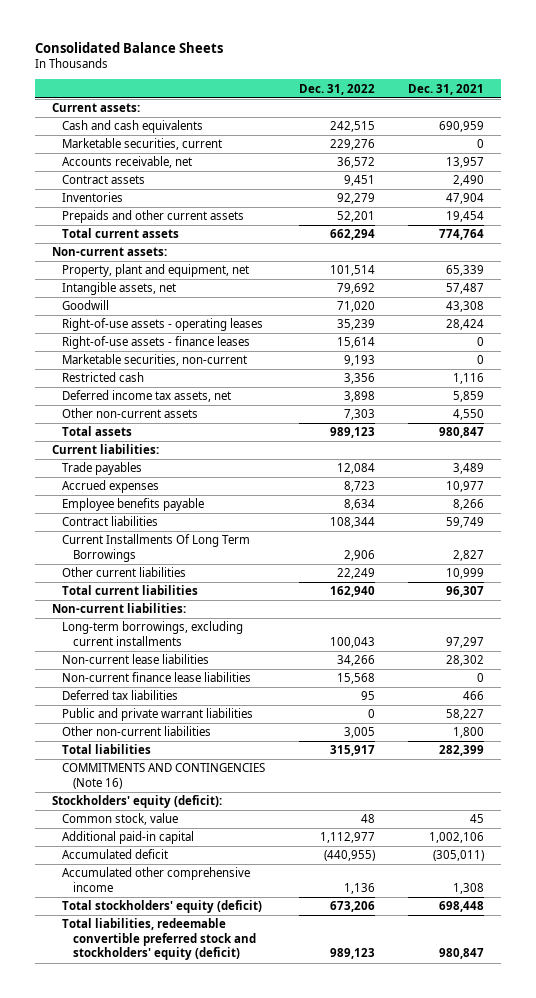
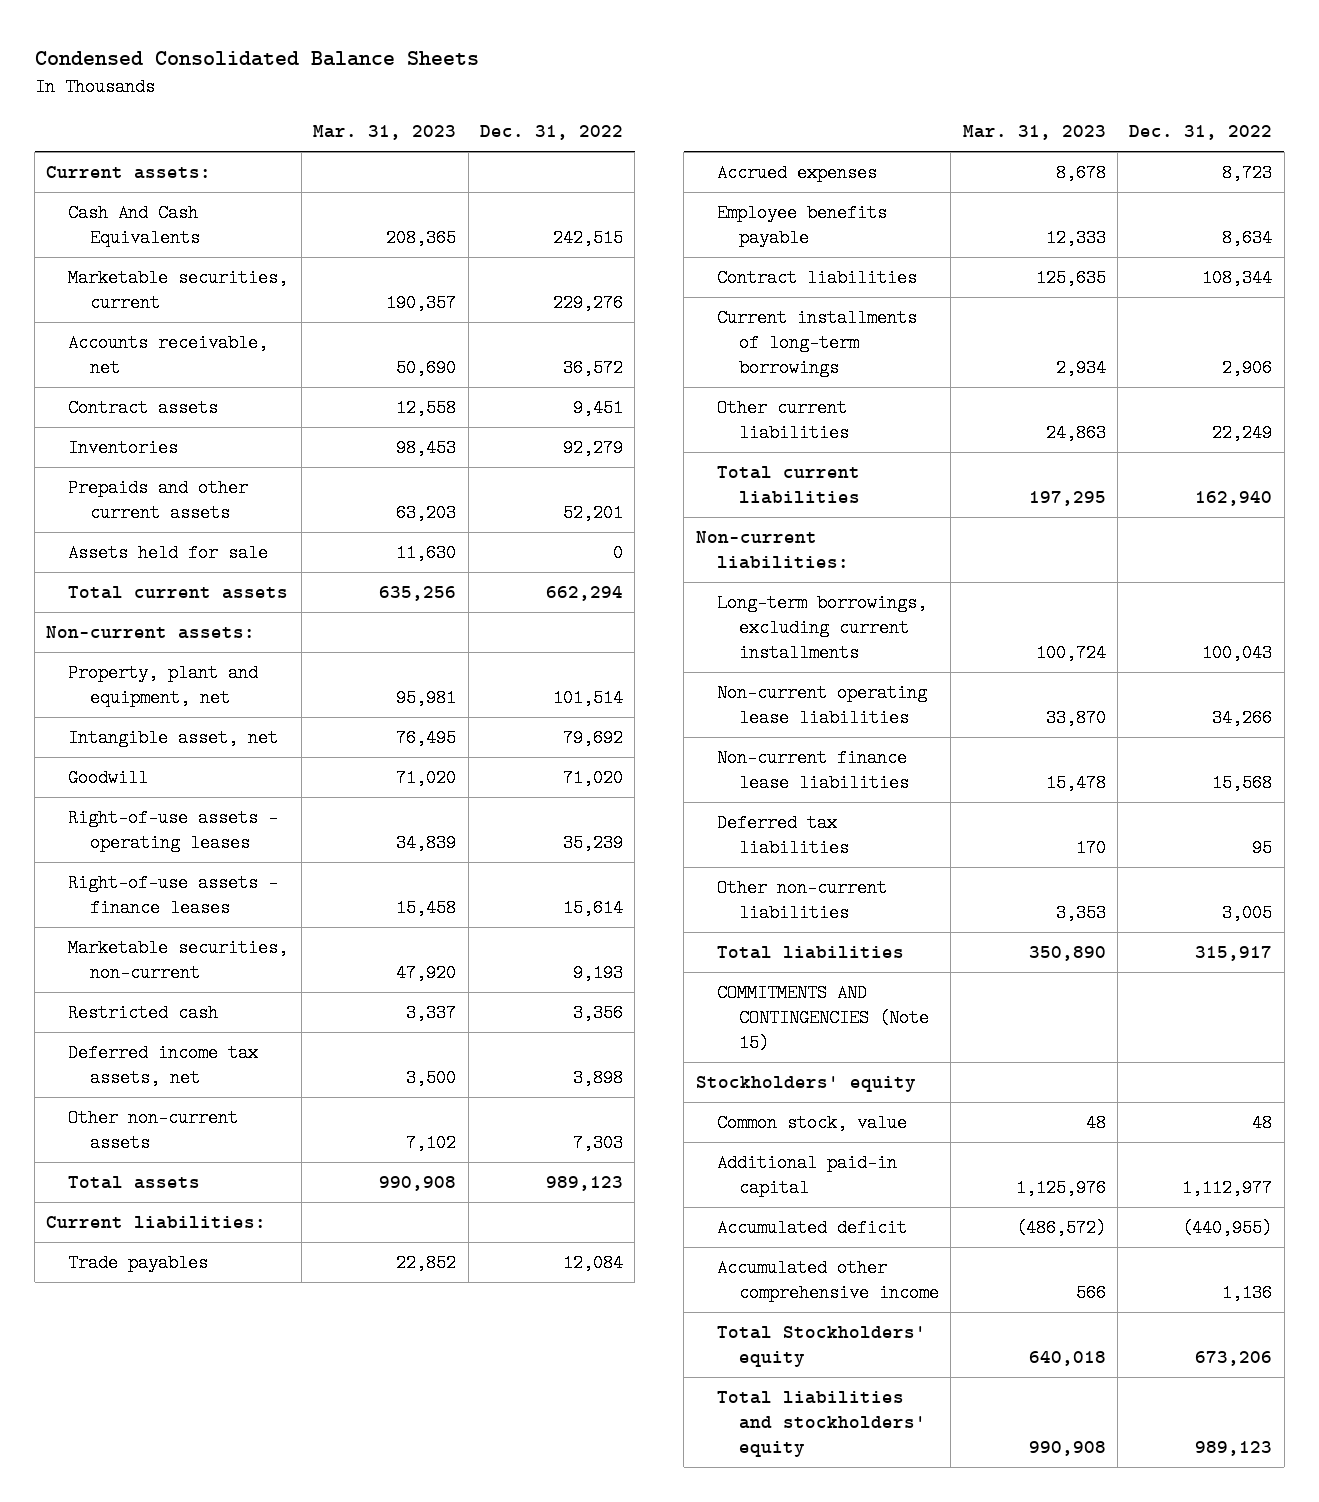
[35,41,224,53] Consolidated Balance Sheets -> [34,51,479,67] Condensed Consolidated Balance Sheets
[408,83,485,95] Dec. 31, 2021 -> none
none -> [313,125,457,141] Mar. 31, 2023
[62,120,204,134] Cash and cash equivalents -> [68,204,200,247] Cash And Cash Equivalents
none -> [68,544,269,563] Assets held for sale
[62,282,177,296] Intangible assets, net -> [68,729,279,748] Intangible asset, net
[62,534,251,562] Current Installments Of Long Term Borrowings -> [717,309,918,377] Current installments of long-term borrowings
[62,654,210,665] Non-current lease liabilities -> [717,684,928,727] Non-current operating lease liabilities
[62,708,254,722] Public and private warrant liabilities -> none
[62,763,266,789] COMMITMENTS AND CONTINGENCIES (Note 16) -> [717,984,929,1052] COMMITMENTS AND CONTINGENCIES (Note 15)
[51,795,222,809] Stockholders' equity (deficit): -> [695,1076,916,1093] Stockholders' equity
[62,900,263,914] Total stockholders' equity (deficit) -> [717,1326,927,1367] Total Stockholders' equity
[62,918,256,961] Total liabilities, redeemable convertible preferred stock and stockholders' equity (deficit) -> [717,1391,926,1457] Total liabilities and stockholders' equity

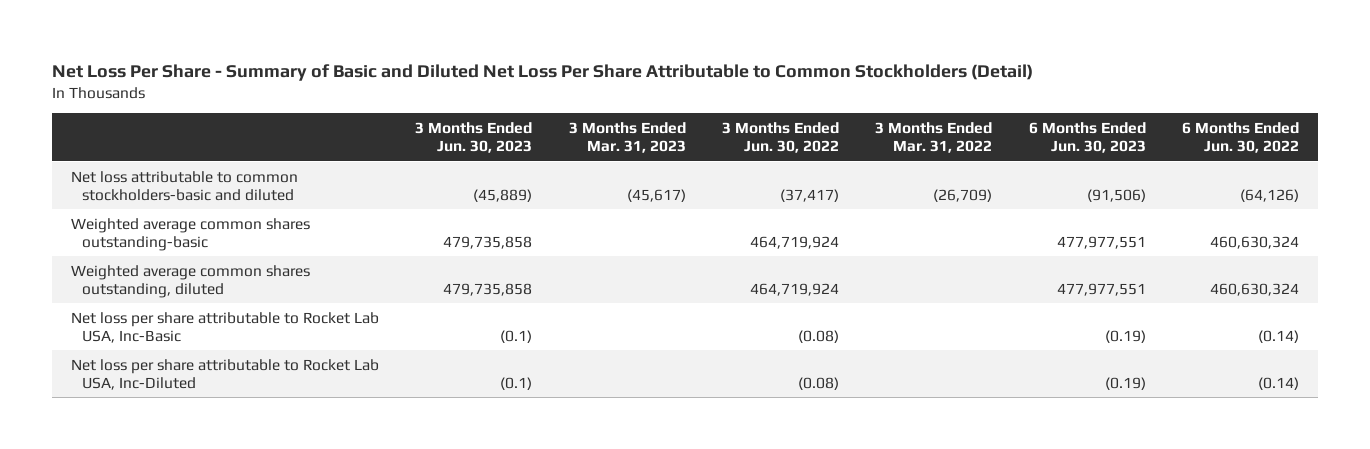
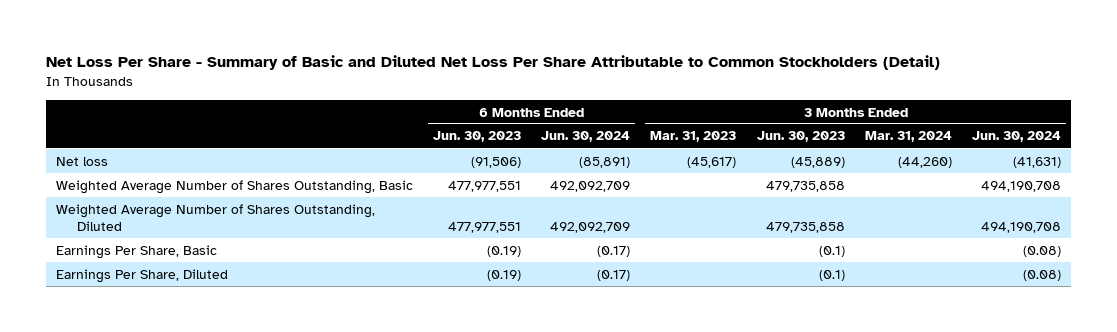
[722,121,840,154] 3 Months Ended Jun. 30, 2022 -> none
[875,121,993,154] 3 Months Ended Mar. 31, 2022 -> none
[1182,121,1300,154] 6 Months Ended Jun. 30, 2022 -> none
none -> [541,131,631,143] Jun. 30, 2024
none -> [864,131,952,143] Mar. 31, 2024
none -> [972,131,1062,143] Jun. 30, 2024
[70,170,298,201] Net loss attributable to common stockholders-basic and diluted -> [55,156,108,166] Net loss
[70,217,310,251] Weighted average common shares outstanding-basic -> [55,179,413,194] Weighted Average Number of Shares Outstanding, Basic
[70,264,310,298] Weighted average common shares outstanding, diluted -> [55,203,375,232] Weighted Average Number of Shares Outstanding, Diluted
[70,311,379,343] Net loss per share attributable to Rocket Lab USA, Inc-Basic -> [55,244,217,259] Earnings Per Share, Basic
[70,358,379,390] Net loss per share attributable to Rocket Lab USA, Inc-Diluted -> [55,268,228,283] Earnings Per Share, Diluted

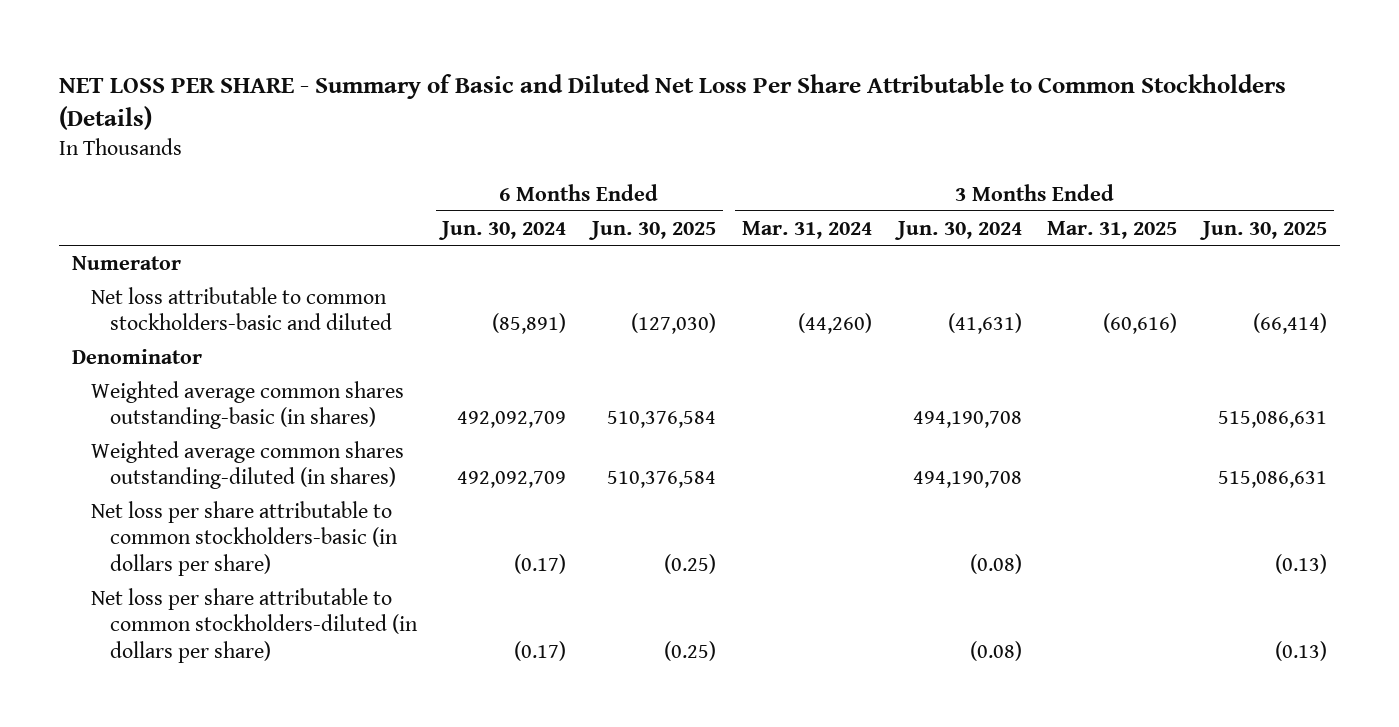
[45,55,940,71] Net Loss Per Share - Summary of Basic and Diluted Net Loss Per Share Attributable to Common Stockholders (Detail) -> [59,73,1287,131] NET LOSS PER SHARE - Summary of Basic and Diluted Net Loss Per Share Attributable to Common Stockholders (Details)
[432,131,521,143] Jun. 30, 2023 -> none
[650,131,737,143] Mar. 31, 2023 -> none
[756,131,845,143] Jun. 30, 2023 -> none
none -> [588,220,717,240] Jun. 30, 2025
none -> [1047,220,1178,239] Mar. 31, 2025
none -> [1199,220,1328,240] Jun. 30, 2025
none -> [71,255,181,270] Numerator
[55,156,108,166] Net loss -> [90,286,392,331] Net loss attributable to common stockholders-basic and diluted
none -> [71,348,202,364] Denominator
[55,179,413,194] Weighted Average Number of Shares Outstanding, Basic -> [90,380,404,430] Weighted average common shares outstanding-basic (in shares)
[55,203,375,232] Weighted Average Number of Shares Outstanding, Diluted -> [90,440,404,490] Weighted average common shares outstanding-diluted (in shares)
[55,244,217,259] Earnings Per Share, Basic -> [90,500,398,576] Net loss per share attributable to common stockholders-basic (in dollars per share)
[55,268,228,283] Earnings Per Share, Diluted -> [90,587,418,663] Net loss per share attributable to common stockholders-diluted (in dollars per share)

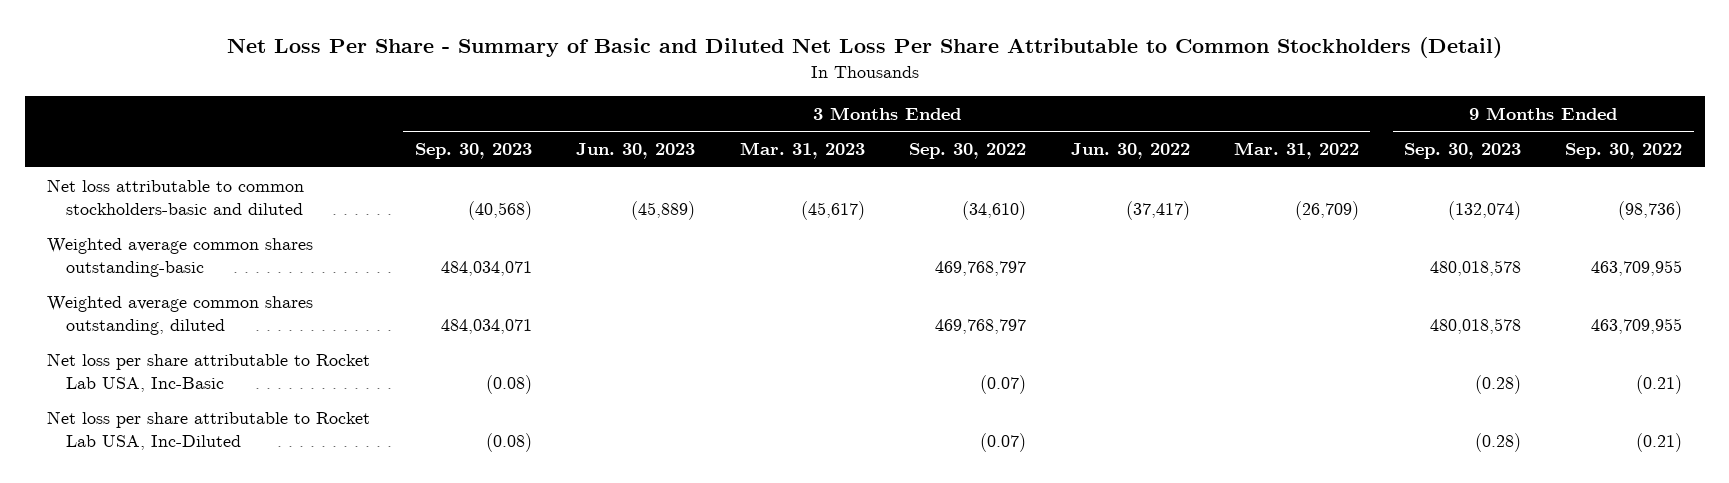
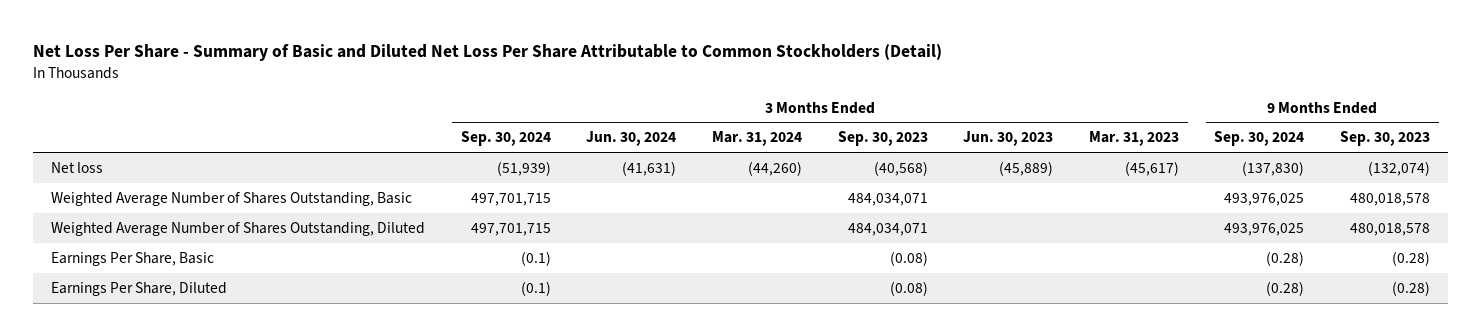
[909,143,1027,160] Sep. 30, 2022 -> none
[1070,143,1190,160] Jun. 30, 2022 -> none
[1234,142,1360,160] Mar. 31, 2022 -> none
[1565,143,1683,160] Sep. 30, 2022 -> none
none -> [460,131,551,147] Sep. 30, 2024
none -> [586,131,677,147] Jun. 30, 2024
none -> [711,131,802,147] Mar. 31, 2024
none -> [1214,131,1305,147] Sep. 30, 2024
[46,179,304,215] Net loss attributable to common stockholders-basic and diluted -> [51,161,104,173] Net loss
[46,238,313,277] Weighted average common shares outstanding-basic -> [51,191,413,206] Weighted Average Number of Shares Outstanding, Basic
[46,296,313,335] Weighted average common shares outstanding, diluted -> [51,221,426,236] Weighted Average Number of Shares Outstanding, Diluted
[46,353,370,392] Net loss per share attributable to Rocket Lab USA, Inc-Basic -> [51,251,215,266] Earnings Per Share, Basic
[46,411,370,450] Net loss per share attributable to Rocket Lab USA, Inc-Diluted -> [51,281,228,296] Earnings Per Share, Diluted

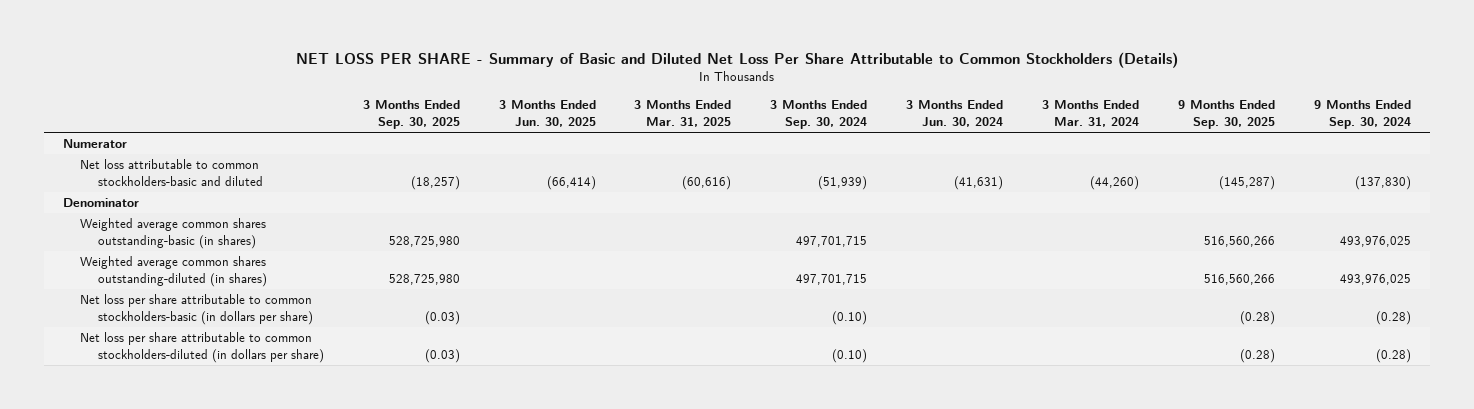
[33,43,943,61] Net Loss Per Share - Summary of Basic and Diluted Net Loss Per Share Attributable to Common Stockholders (Detail) -> [295,51,1178,68] NET LOSS PER SHARE - Summary of Basic and Diluted Net Loss Per Share Attributable to Common Stockholders (Details)
[837,131,928,147] Sep. 30, 2023 -> none
[963,131,1054,147] Jun. 30, 2023 -> none
[1088,131,1179,147] Mar. 31, 2023 -> none
[1340,131,1431,147] Sep. 30, 2023 -> none
none -> [362,100,460,130] 3 Months Ended Sep. 30, 2025
none -> [498,100,596,128] 3 Months Ended Jun. 30, 2025
none -> [634,100,732,128] 3 Months Ended Mar. 31, 2025
none -> [1177,100,1275,130] 9 Months Ended Sep. 30, 2025
none -> [62,138,127,148] Numerator
[51,161,104,173] Net loss -> [80,158,263,186] Net loss attributable to common stockholders-basic and diluted
none -> [62,197,139,207] Denominator
[51,191,413,206] Weighted Average Number of Shares Outstanding, Basic -> [80,217,267,249] Weighted average common shares outstanding-basic (in shares)
[51,221,426,236] Weighted Average Number of Shares Outstanding, Diluted -> [80,255,267,287] Weighted average common shares outstanding-diluted (in shares)
[51,251,215,266] Earnings Per Share, Basic -> [80,293,313,325] Net loss per share attributable to common stockholders-basic (in dollars per share)
[520,250,551,266] (0.1) -> [832,310,868,325] (0.10)
[51,281,228,296] Earnings Per Share, Diluted -> [80,331,324,363] Net loss per share attributable to common stockholders-diluted (in dollars per share)
[520,280,551,296] (0.1) -> [832,348,868,363] (0.10)

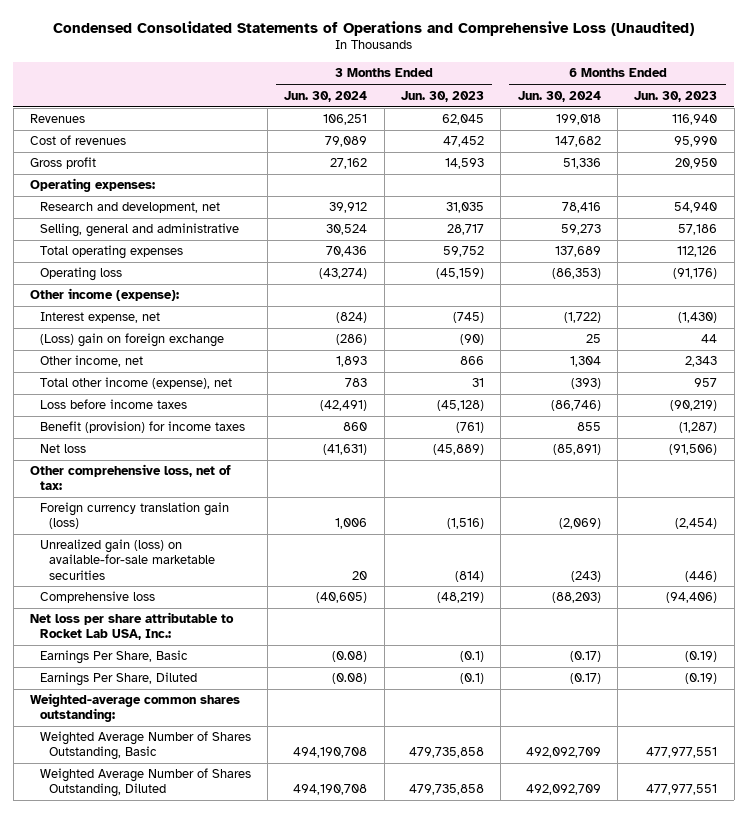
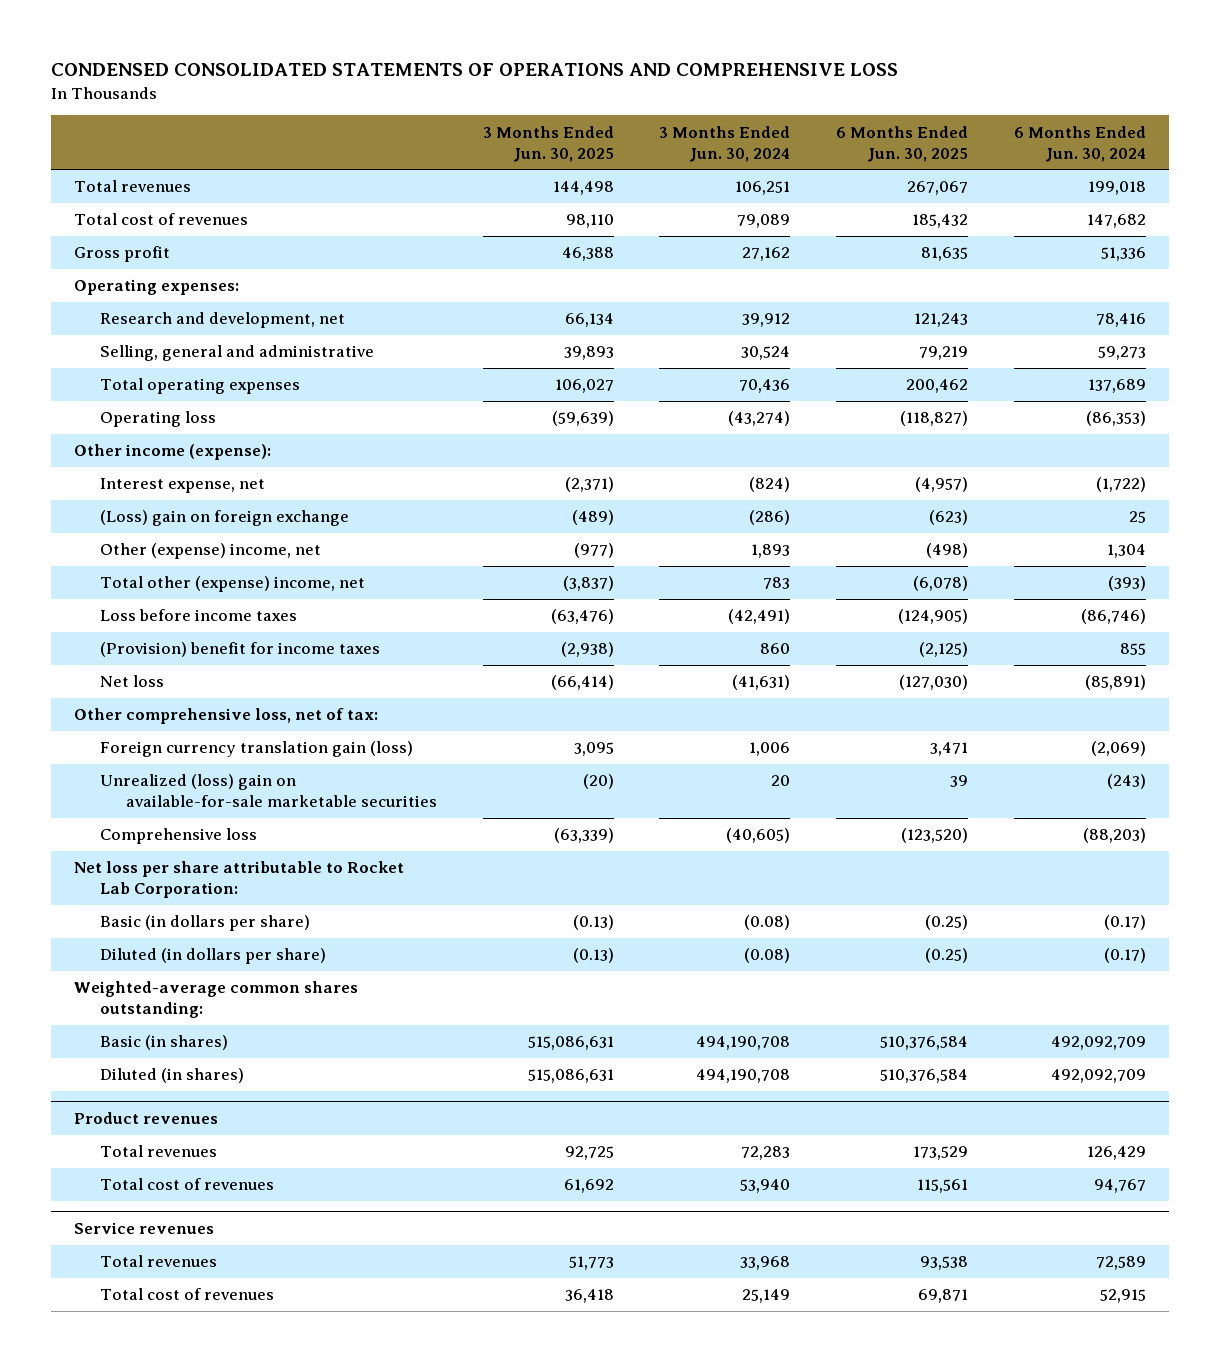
[52,20,694,36] Condensed Consolidated Statements of Operations and Comprehensive Loss (Unaudited) -> [50,63,898,77] CONDENSED CONSOLIDATED STATEMENTS OF OPERATIONS AND COMPREHENSIVE LOSS
[400,90,484,102] Jun. 30, 2023 -> none
[634,90,718,102] Jun. 30, 2023 -> none
none -> [482,125,614,162] 3 Months Ended Jun. 30, 2025
none -> [836,125,969,162] 6 Months Ended Jun. 30, 2025
[29,114,85,124] Revenues -> [73,180,191,193] Total revenues
[29,135,126,146] Cost of revenues -> [73,213,248,226] Total cost of revenues
[39,355,143,368] Other income, net -> [99,543,321,560] Other (expense) income, net
[39,377,232,390] Total other income (expense), net -> [99,576,365,593] Total other (expense) income, net
[39,421,245,434] Benefit (provision) for income taxes -> [99,642,380,658] (Provision) benefit for income taxes
[39,539,216,580] Unrealized gain (loss) on available-for-sale marketable securities -> [99,774,437,808] Unrealized (loss) gain on available-for-sale marketable securities
[29,612,234,641] Net loss per share attributable to Rocket Lab USA, Inc.: -> [73,861,404,899] Net loss per share attributable to Rocket Lab Corporation:
[39,650,188,665] Earnings Per Share, Basic -> [99,915,310,932] Basic (in dollars per share)
[39,672,197,687] Earnings Per Share, Diluted -> [99,948,326,965] Diluted (in dollars per share)
[39,731,251,761] Weighted Average Number of Shares Outstanding, Basic -> [99,1035,228,1051] Basic (in shares)
[39,768,251,798] Weighted Average Number of Shares Outstanding, Diluted -> [99,1068,244,1084] Diluted (in shares)
none -> [73,1111,218,1124] Product revenues
none -> [99,1145,217,1158] Total revenues
none -> [99,1178,274,1191] Total cost of revenues
none -> [73,1221,214,1234] Service revenues
none -> [99,1255,217,1268] Total revenues
none -> [99,1288,274,1301] Total cost of revenues

